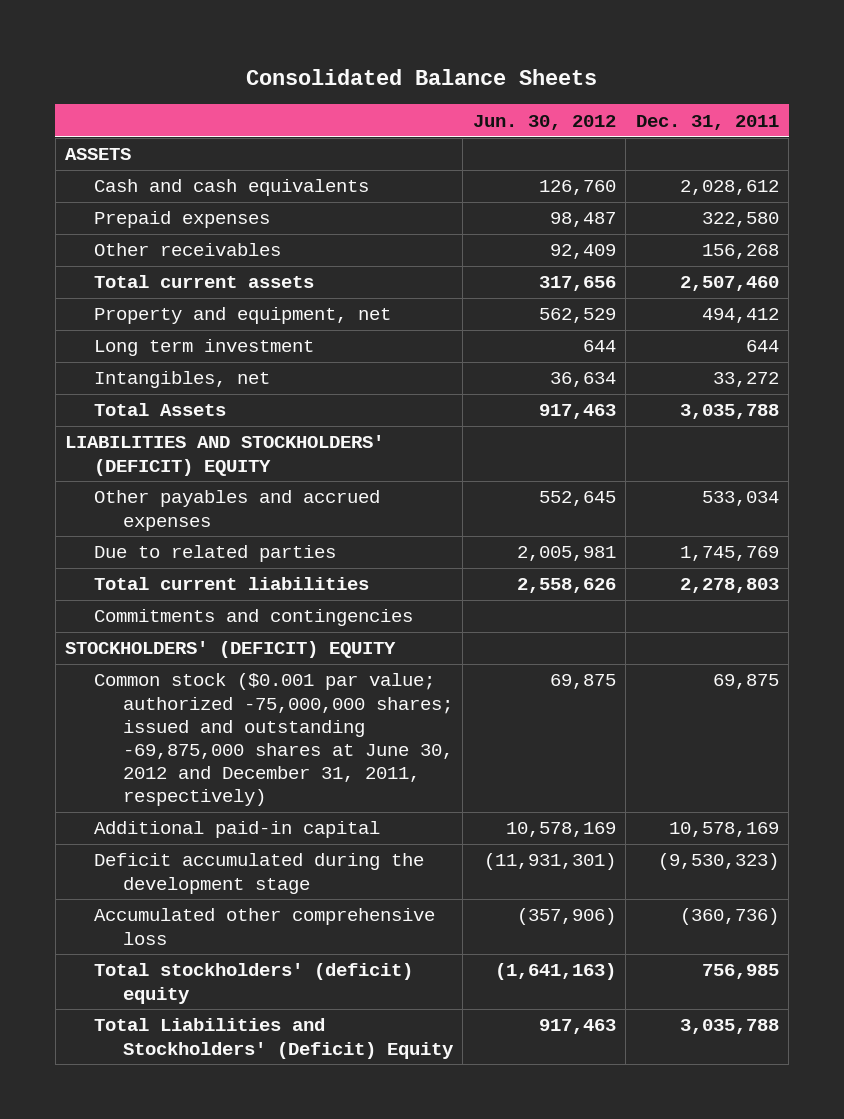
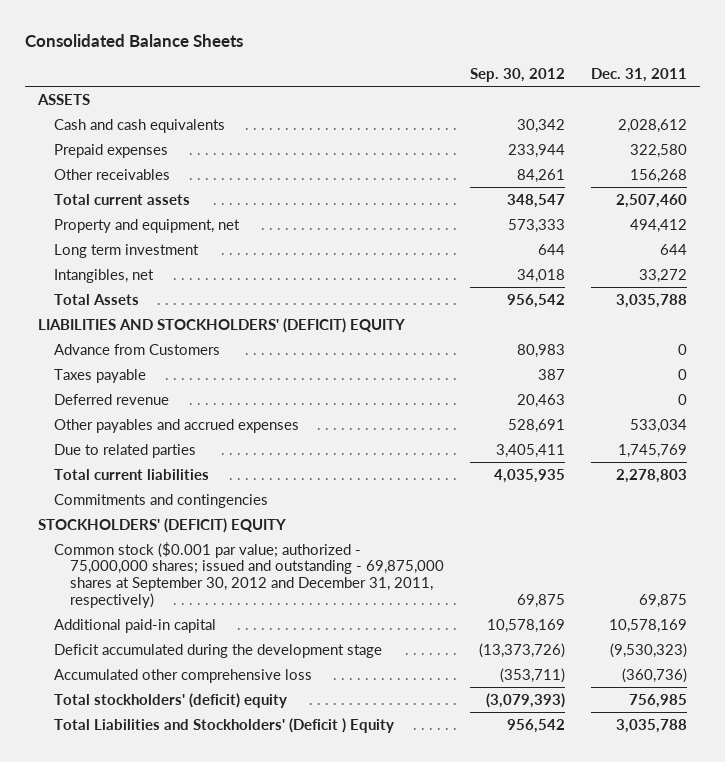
[472,114,616,130] Jun. 30, 2012 -> none
none -> [469,68,565,83] Sep. 30, 2012
none -> [53,343,220,355] Advance from Customers
none -> [53,368,146,383] Taxes payable
none -> [53,393,169,405] Deferred revenue
[93,673,453,807] Common stock ($0.001 par value; authorized -75,000,000 shares; issued and outstanding -69,875,000 shares at June 30, 2012 and December 31, 2011, respectively) -> [53,541,444,608] Common stock ($0.001 par value; authorized - 75,000,000 shares; issued and outstanding - 69,875,000 shares at September 30, 2012 and December 31, 2011, respectively)
[93,1018,454,1059] Total Liabilities and Stockholders' (Deficit) Equity -> [53,717,394,733] Total Liabilities and Stockholders' (Deficit ) Equity

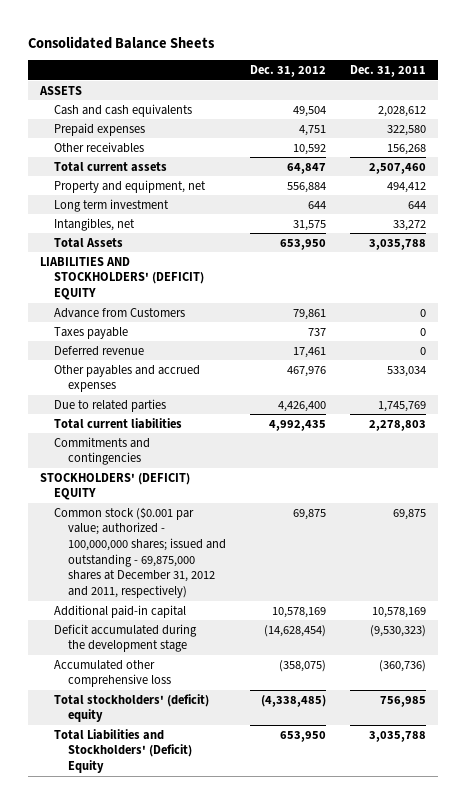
[469,68,565,83] Sep. 30, 2012 -> none
none -> [249,65,326,78] Dec. 31, 2012
[53,541,444,608] Common stock ($0.001 par value; authorized - 75,000,000 shares; issued and outstanding - 69,875,000 shares at September 30, 2012 and December 31, 2011, respectively) -> [54,506,226,599] Common stock ($0.001 par value; authorized - 100,000,000 shares; issued and outstanding - 69,875,000 shares at December 31, 2012 and 2011, respectively)
[53,717,394,733] Total Liabilities and Stockholders' (Deficit ) Equity -> [54,728,192,774] Total Liabilities and Stockholders' (Deficit) Equity

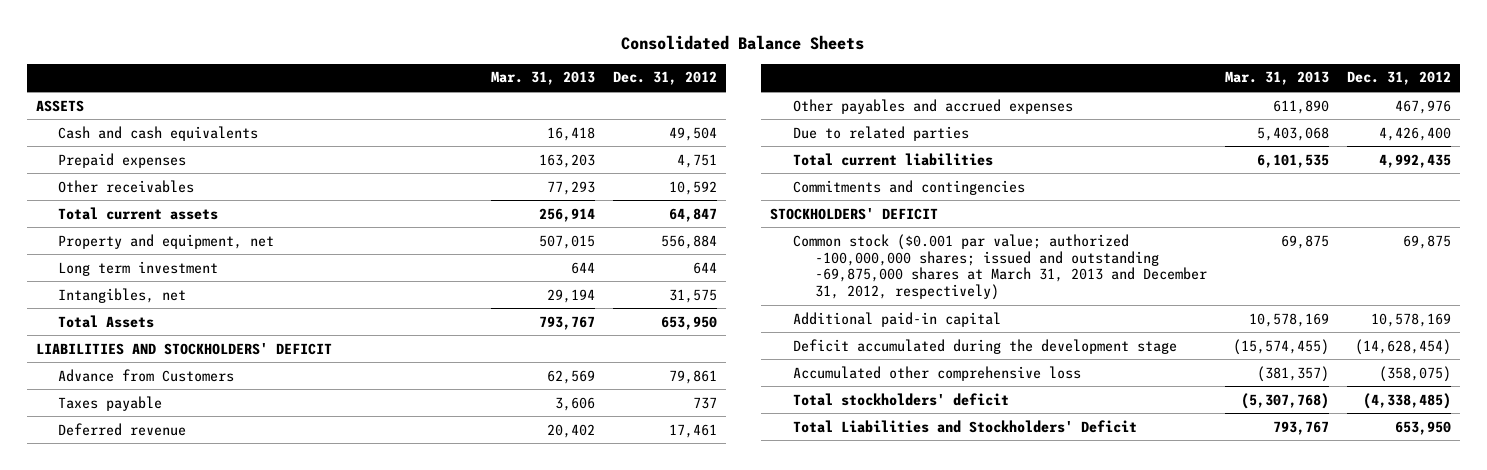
[350,65,427,78] Dec. 31, 2011 -> none
none -> [490,71,595,86] Mar. 31, 2013
[40,256,205,301] LIABILITIES AND STOCKHOLDERS' (DEFICIT) EQUITY -> [35,342,332,355] LIABILITIES AND STOCKHOLDERS' DEFICIT
[40,472,191,501] STOCKHOLDERS' (DEFICIT) EQUITY -> [770,207,939,220] STOCKHOLDERS' DEFICIT
[54,506,226,599] Common stock ($0.001 par value; authorized - 100,000,000 shares; issued and outstanding - 69,875,000 shares at December 31, 2012 and 2011, respectively) -> [792,233,1208,301] Common stock ($0.001 par value; authorized -100,000,000 shares; issued and outstanding -69,875,000 shares at March 31, 2013 and December 31, 2012, respectively)
[54,693,210,723] Total stockholders' (deficit) equity -> [792,392,1009,406] Total stockholders' deficit
[54,728,192,774] Total Liabilities and Stockholders' (Deficit) Equity -> [792,419,1137,433] Total Liabilities and Stockholders' Deficit

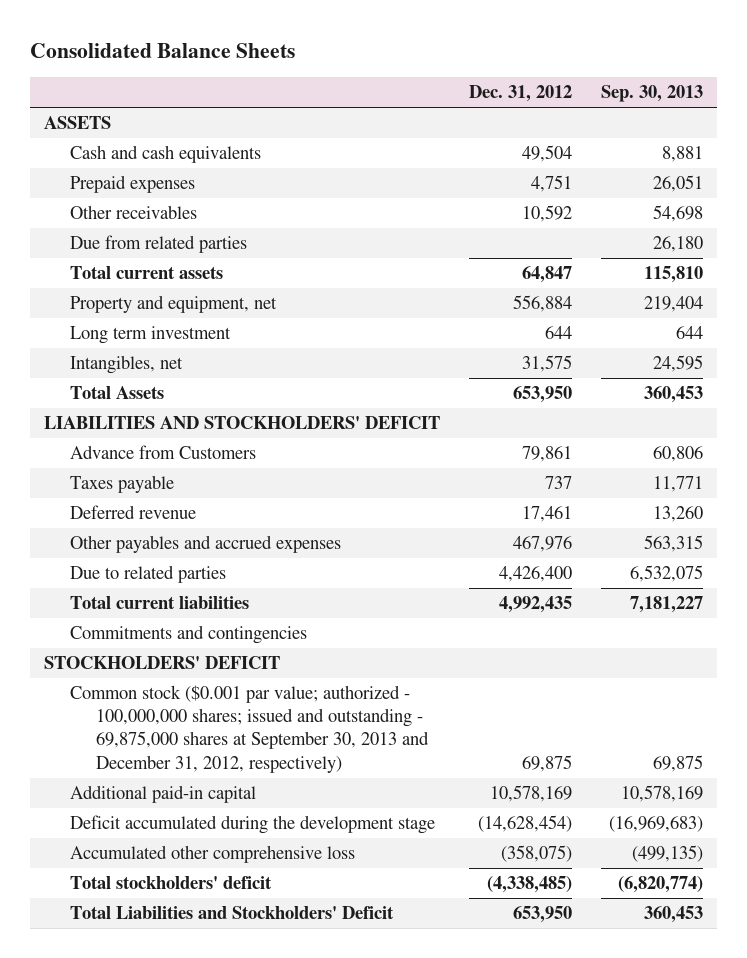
[490,71,595,86] Mar. 31, 2013 -> none
none -> [600,85,703,103] Sep. 30, 2013
none -> [70,235,248,254] Due from related parties
[792,233,1208,301] Common stock ($0.001 par value; authorized -100,000,000 shares; issued and outstanding -69,875,000 shares at March 31, 2013 and December 31, 2012, respectively) -> [70,685,430,773] Common stock ($0.001 par value; authorized - 100,000,000 shares; issued and outstanding - 69,875,000 shares at September 30, 2013 and December 31, 2012, respectively)

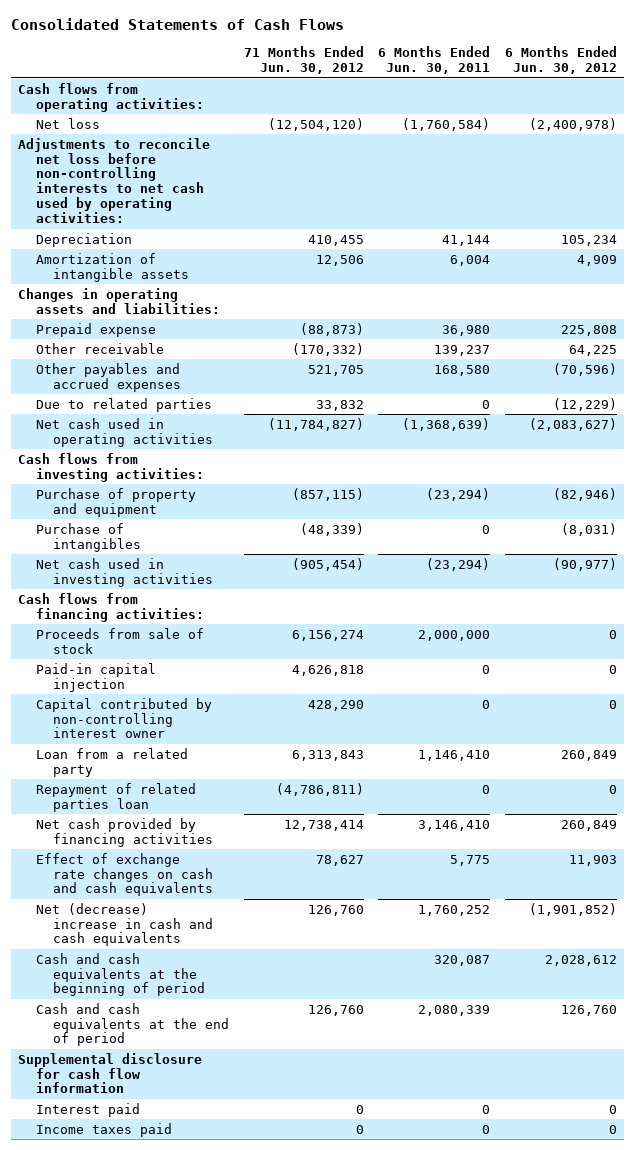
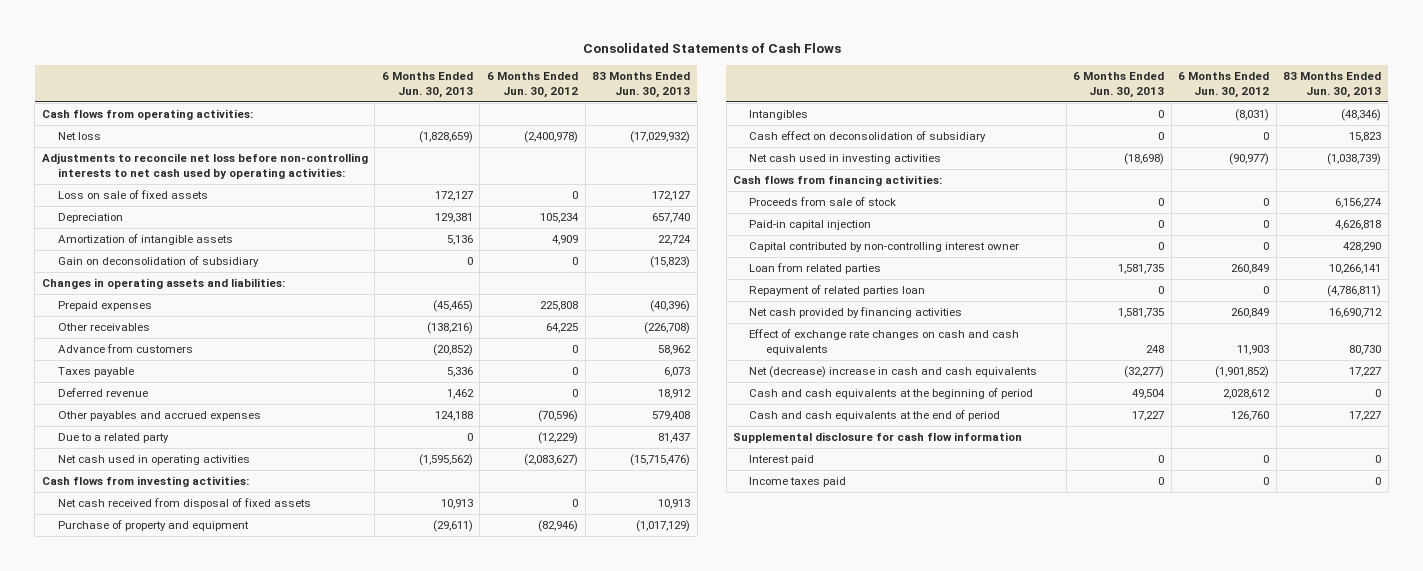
[243,46,364,75] 71 Months Ended Jun. 30, 2012 -> none
[378,46,491,75] 6 Months Ended Jun. 30, 2011 -> none
none -> [381,71,473,98] 6 Months Ended Jun. 30, 2013
none -> [592,71,691,98] 83 Months Ended Jun. 30, 2013
none -> [58,190,209,200] Loss on sale of fixed assets
none -> [58,256,260,268] Gain on deconsolidation of subsidiary
[35,322,156,337] Prepaid expense -> [58,301,153,312] Prepaid expenses
[35,342,164,354] Other receivable -> [58,323,151,332] Other receivables
none -> [58,344,194,354] Advance from customers
none -> [58,367,135,378] Taxes payable
none -> [58,388,149,398] Deferred revenue
[35,397,212,412] Due to related parties -> [58,433,170,444] Due to a related party
none -> [58,498,312,510] Net cash received from disposal of fixed assets
[35,522,142,552] Purchase of intangibles -> [749,110,809,121] Intangibles
none -> [749,131,987,143] Cash effect on deconsolidation of subsidiary
[35,747,188,777] Loan from a related party -> [749,263,882,275] Loan from related parties

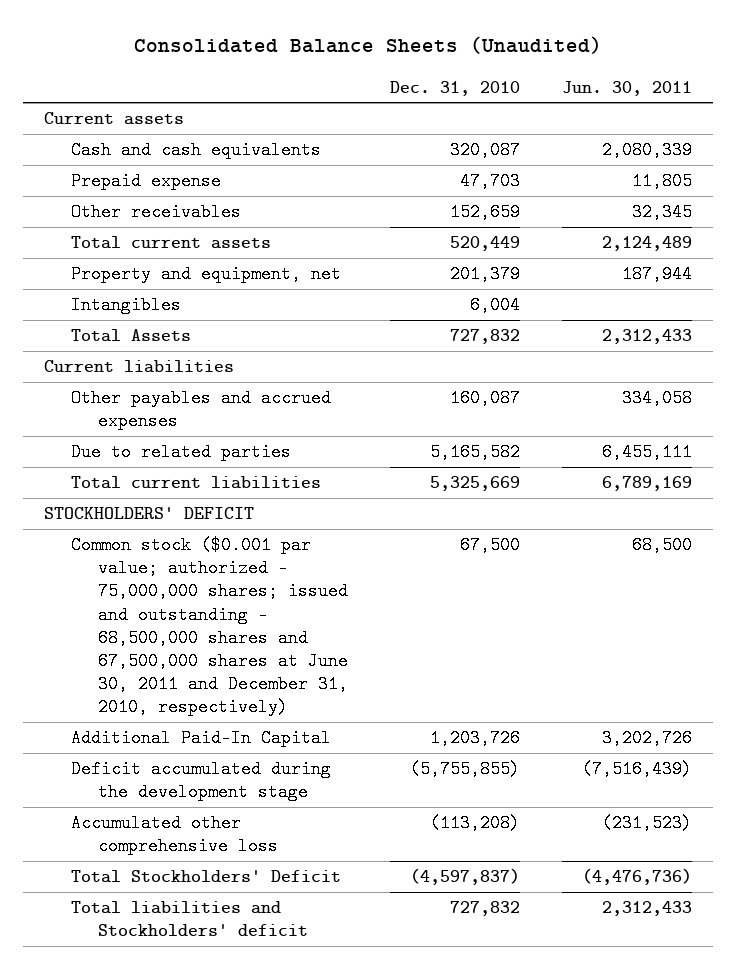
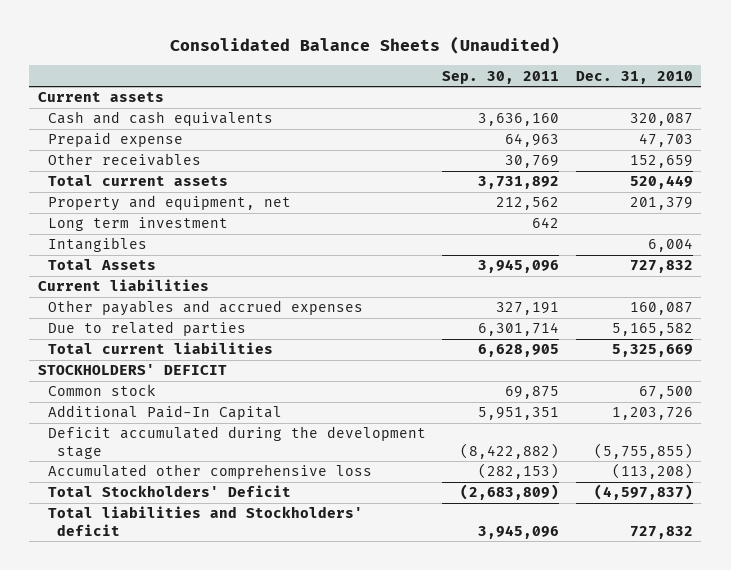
[562,80,693,96] Jun. 30, 2011 -> none
none -> [442,70,560,84] Sep. 30, 2011
none -> [47,217,228,232] Long term investment
[71,536,349,717] Common stock ($0.001 par value; authorized - 75,000,000 shares; issued and outstanding - 68,500,000 shares and 67,500,000 shares at June 30, 2011 and December 31, 2010, respectively) -> [47,384,156,397] Common stock

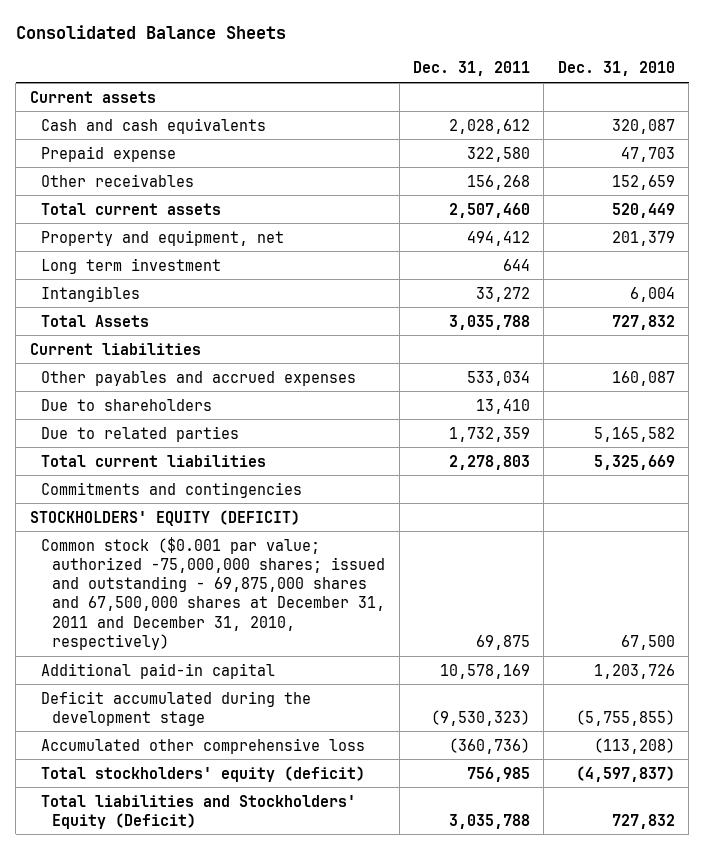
[170,36,561,55] Consolidated Balance Sheets (Unaudited) -> [15,25,286,40] Consolidated Balance Sheets
[442,70,560,84] Sep. 30, 2011 -> none
none -> [413,61,531,77] Dec. 31, 2011
none -> [40,398,212,411] Due to shareholders
none -> [40,481,302,498] Commitments and contingencies
[37,364,227,376] STOCKHOLDERS' DEFICIT -> [29,509,300,526] STOCKHOLDERS' EQUITY (DEFICIT)
[47,384,156,397] Common stock -> [40,536,386,651] Common stock ($0.001 par value; authorized -75,000,000 shares; issued and outstanding - 69,875,000 shares and 67,500,000 shares at December 31, 2011 and December 31, 2010, respectively)
[47,405,282,421] Additional Paid-In Capital -> [40,662,275,679] Additional paid-in capital
[47,485,291,498] Total Stockholders' Deficit -> [40,765,365,782] Total stockholders' equity (deficit)
[47,506,363,536] Total liabilities and Stockholders' deficit -> [40,794,356,829] Total liabilities and Stockholders' Equity (Deficit)

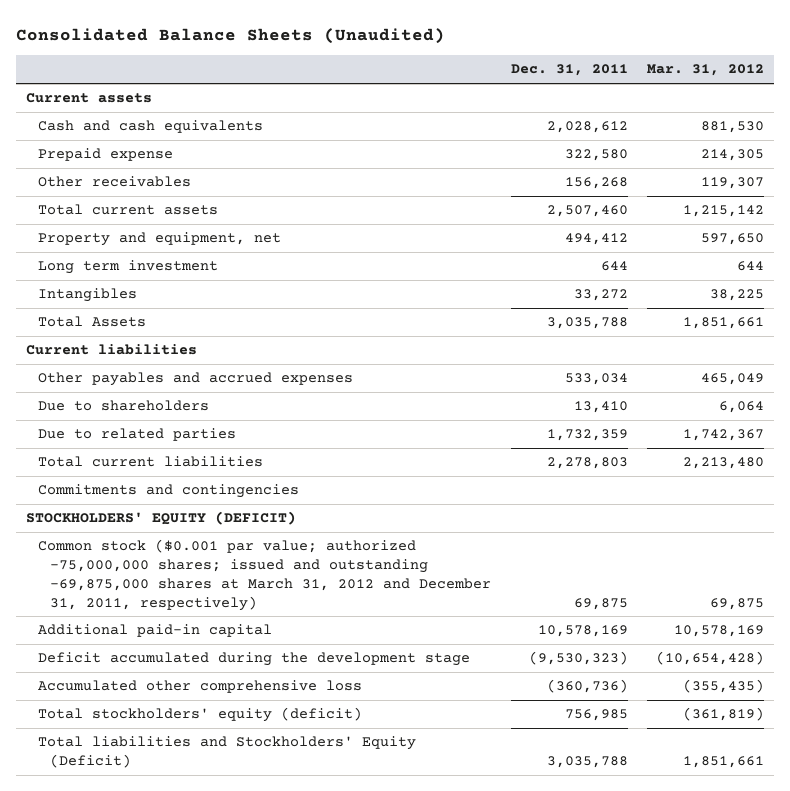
[15,25,286,40] Consolidated Balance Sheets -> [16,27,446,44] Consolidated Balance Sheets (Unaudited)
[557,61,675,77] Dec. 31, 2010 -> none
none -> [647,64,765,77] Mar. 31, 2012
[40,536,386,651] Common stock ($0.001 par value; authorized -75,000,000 shares; issued and outstanding - 69,875,000 shares and 67,500,000 shares at December 31, 2011 and December 31, 2010, respectively) -> [38,539,492,611] Common stock ($0.001 par value; authorized -75,000,000 shares; issued and outstanding -69,875,000 shares at March 31, 2012 and December 31, 2011, respectively)

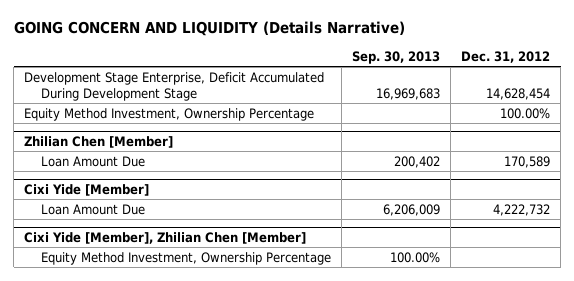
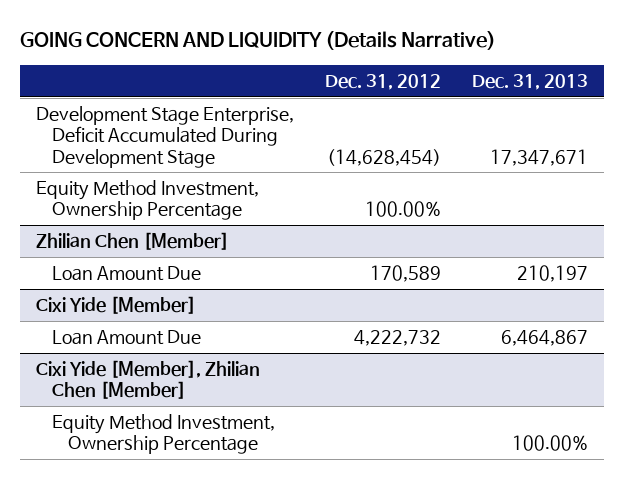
[352,50,441,64] Sep. 30, 2013 -> none
none -> [472,73,589,90] Dec. 31, 2013
[486,87,551,100] 14,628,454 -> [327,148,442,166] (14,628,454)

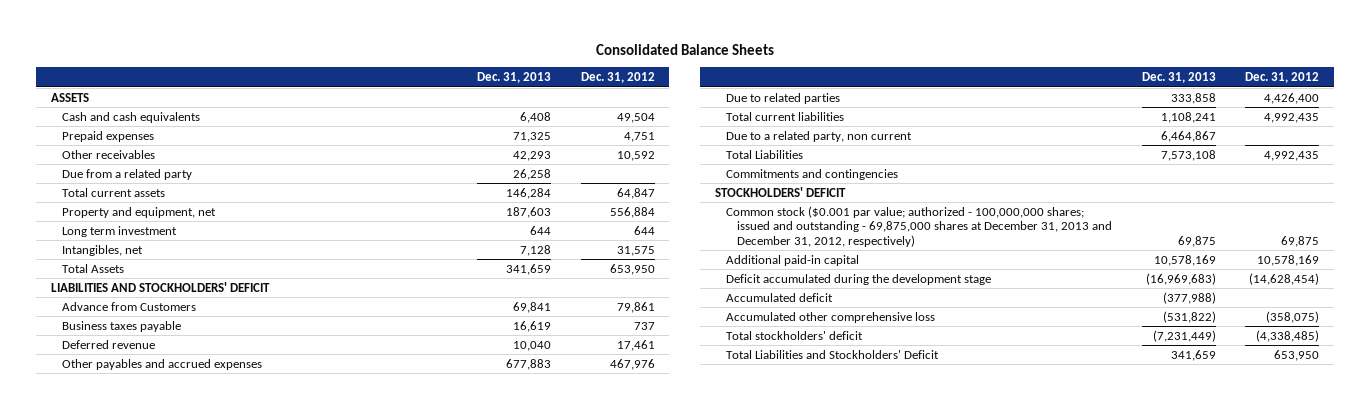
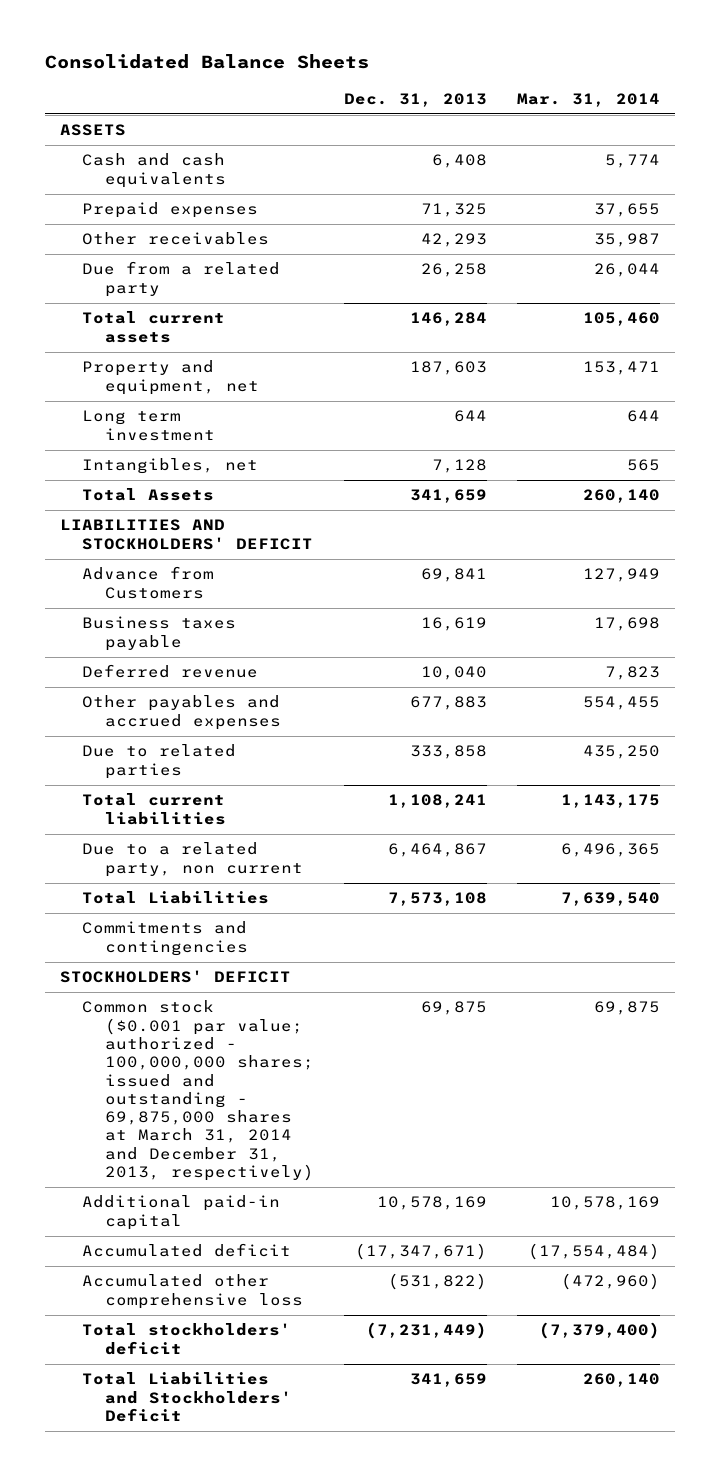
[580,72,655,84] Dec. 31, 2012 -> none
none -> [516,93,660,108] Mar. 31, 2014
[726,205,1113,247] Common stock ($0.001 par value; authorized - 100,000,000 shares; issued and outstanding - 69,875,000 shares at December 31, 2013 and December 31, 2012, respectively) -> [82,1000,314,1181] Common stock ($0.001 par value; authorized - 100,000,000 shares; issued and outstanding - 69,875,000 shares at March 31, 2014 and December 31, 2013, respectively)
[726,273,992,285] Deficit accumulated during the development stage -> none
[1162,291,1216,304] (377,988) -> [354,1243,487,1261] (17,347,671)

